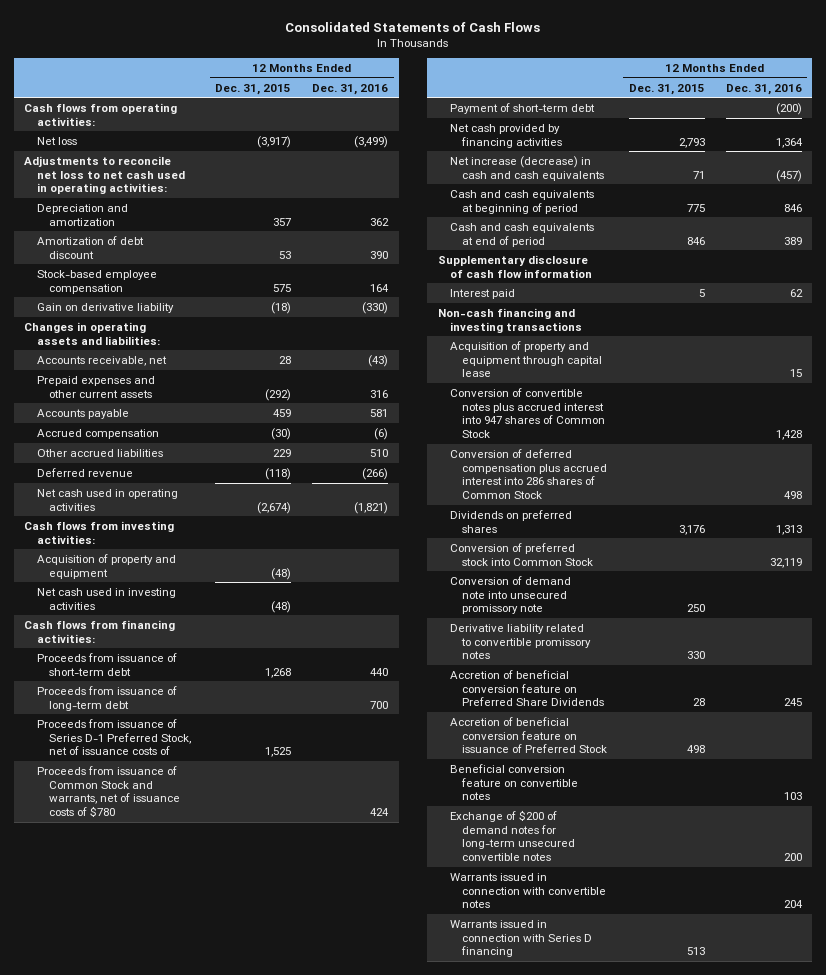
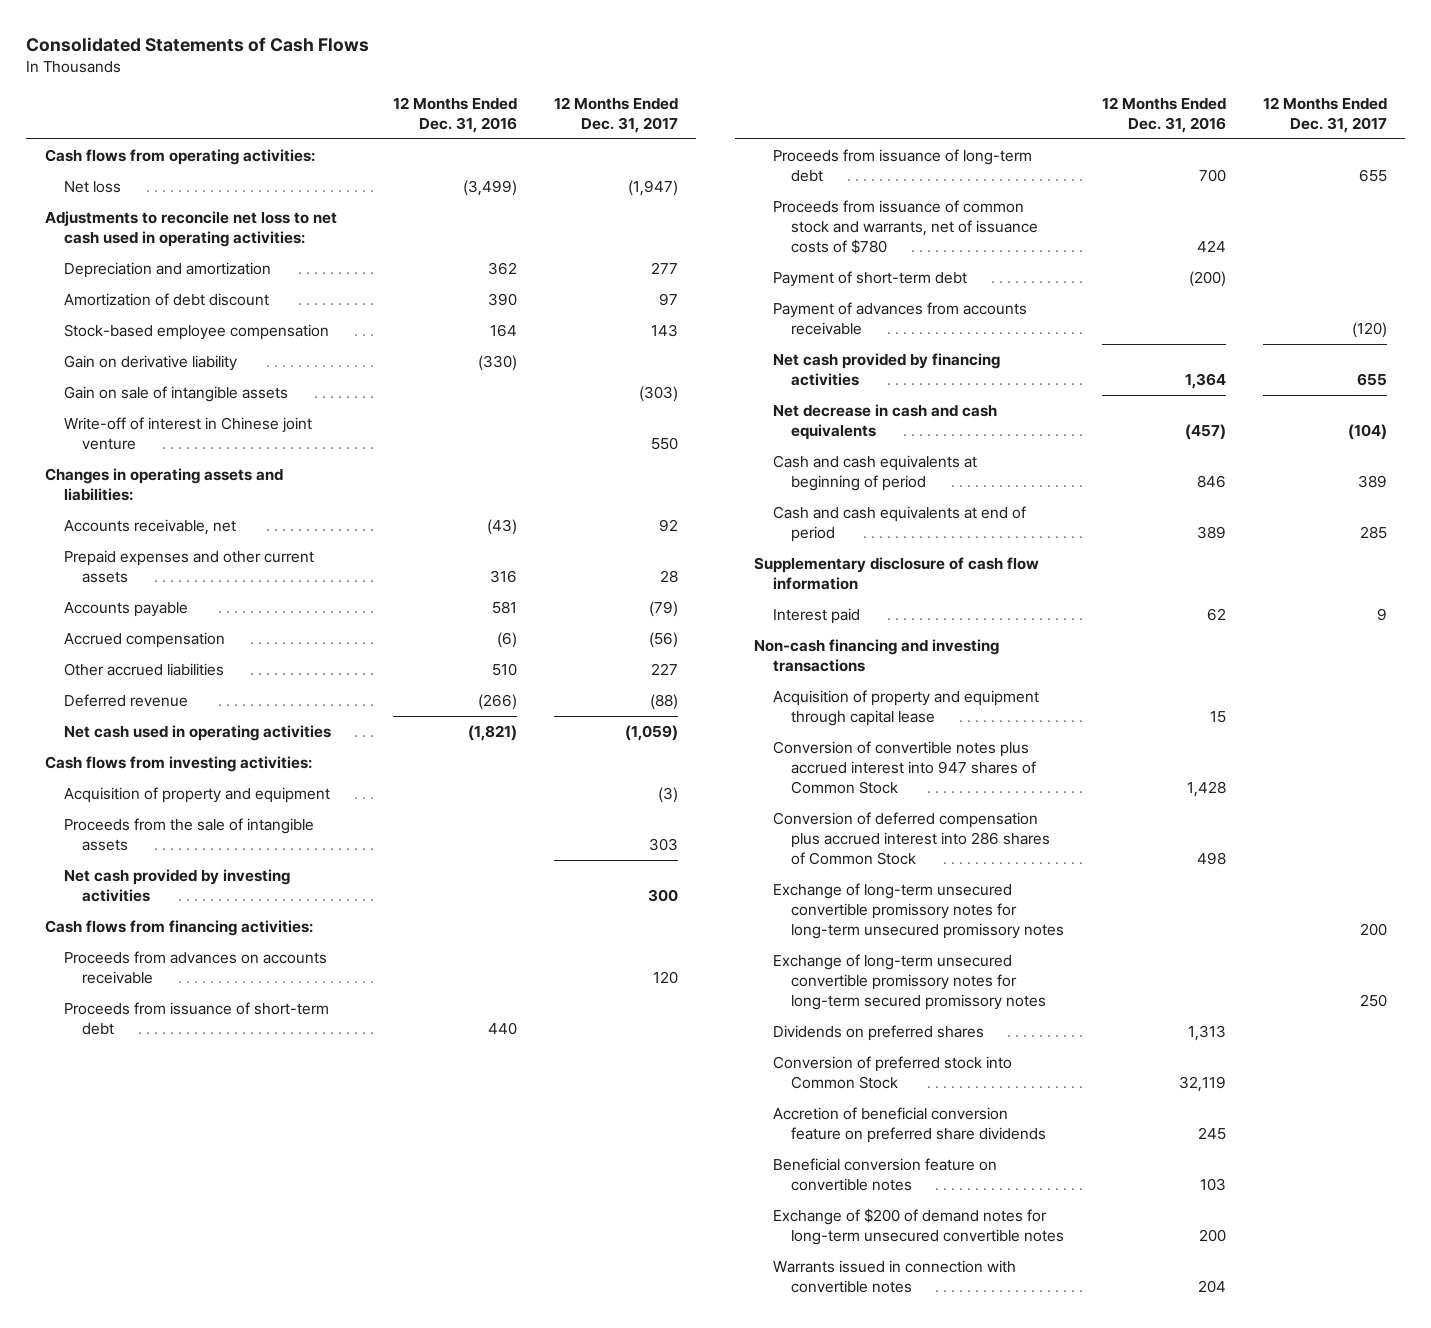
[214,83,291,95] Dec. 31, 2015 -> none
none -> [553,96,678,133] 12 Months Ended Dec. 31, 2017
none -> [63,386,288,403] Gain on sale of intangible assets
none -> [63,417,312,451] Write-off of interest in Chinese joint venture
none -> [63,818,314,852] Proceeds from the sale of intangible assets
[36,587,176,610] Net cash used in investing activities -> [63,869,290,903] Net cash provided by investing activities
none -> [63,951,327,985] Proceeds from advances on accounts receivable
[36,718,191,756] Proceeds from issuance of Series D-1 Preferred Stock, net of issuance costs of -> none
[36,765,180,818] Proceeds from issuance of Common Stock and warrants, net of issuance costs of $780 -> [772,200,1039,255] Proceeds from issuance of common stock and warrants, net of issuance costs of $780
none -> [772,302,1027,336] Payment of advances from accounts receivable
[450,155,605,181] Net increase (decrease) in cash and cash equivalents -> [772,404,997,441] Net decrease in cash and cash equivalents
none -> [772,883,1065,940] Exchange of long-term unsecured convertible promissory notes for long-term unsecured promissory notes
none -> [772,954,1047,1011] Exchange of long-term unsecured convertible promissory notes for long-term secured promissory notes
[450,575,572,615] Conversion of demand note into unsecured promissory note -> none
[450,623,592,660] Derivative liability related to convertible promissory notes -> none
[450,716,608,754] Accretion of beneficial conversion feature on issuance of Preferred Stock -> none
[450,669,605,707] Accretion of beneficial conversion feature on Preferred Share Dividends -> [772,1107,1047,1144] Accretion of beneficial conversion feature on preferred share dividends
[450,919,593,958] Warrants issued in connection with Series D financing -> none

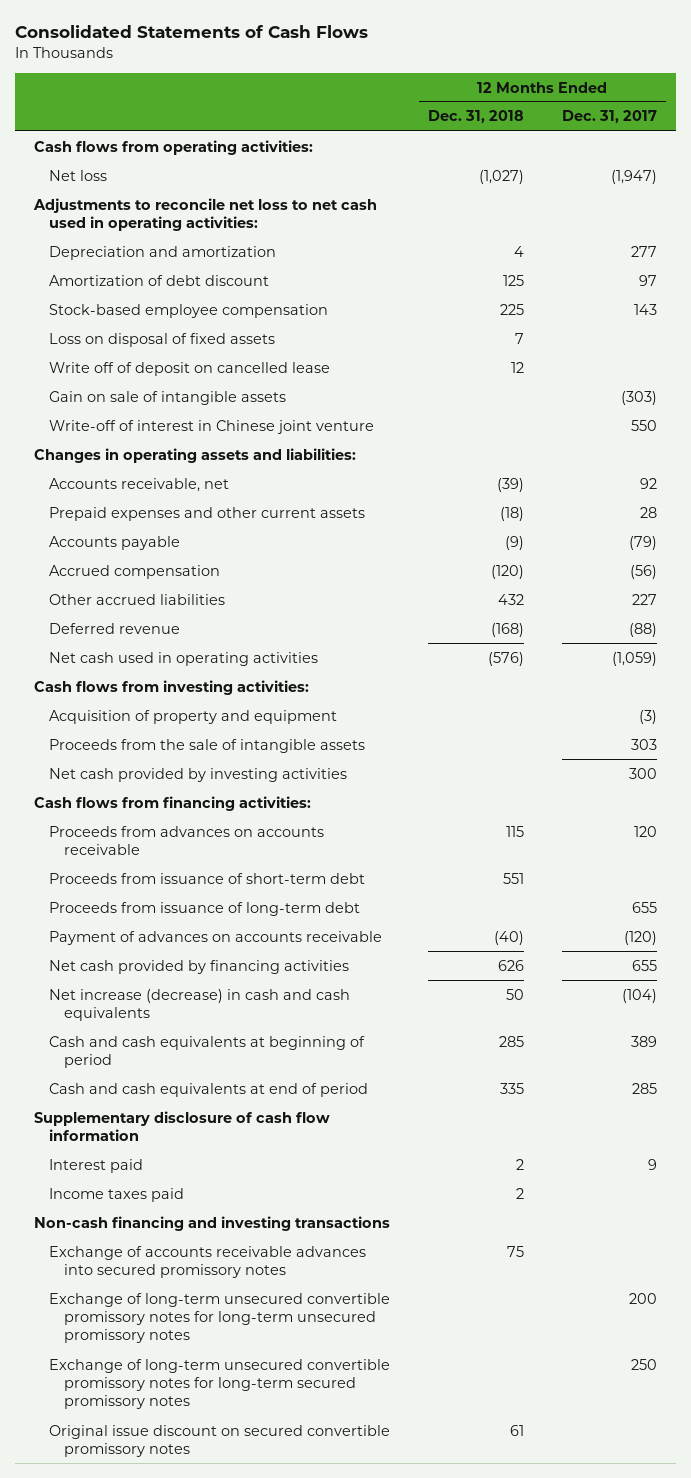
[392,96,517,133] 12 Months Ended Dec. 31, 2016 -> none
none -> [427,110,524,124] Dec. 31, 2018
[63,355,237,372] Gain on derivative liability -> none
none -> [49,332,276,347] Loss on disposal of fixed assets
none -> [49,361,331,376] Write off of deposit on cancelled lease
[772,200,1039,255] Proceeds from issuance of common stock and warrants, net of issuance costs of $780 -> none
[772,271,967,288] Payment of short-term debt -> none
[772,302,1027,336] Payment of advances from accounts receivable -> [49,930,383,945] Payment of advances on accounts receivable
[772,404,997,441] Net decrease in cash and cash equivalents -> [49,988,351,1021] Net increase (decrease) in cash and cash equivalents
none -> [49,1187,185,1202] Income taxes paid
[772,690,1039,727] Acquisition of property and equipment through capital lease -> none
[772,741,1037,795] Conversion of convertible notes plus accrued interest into 947 shares of Common Stock -> none
[772,812,1051,866] Conversion of deferred compensation plus accrued interest into 286 shares of Common Stock -> none
none -> [49,1245,367,1278] Exchange of accounts receivable advances into secured promissory notes
[772,1025,984,1042] Dividends on preferred shares -> none
[772,1056,1012,1090] Conversion of preferred stock into Common Stock -> none
[772,1107,1047,1144] Accretion of beneficial conversion feature on preferred share dividends -> none
[772,1158,997,1192] Beneficial conversion feature on convertible notes -> none
[772,1208,1065,1246] Exchange of $200 of demand notes for long-term unsecured convertible notes -> none
[772,1260,1016,1294] Warrants issued in connection with convertible notes -> none
none -> [49,1424,391,1457] Original issue discount on secured convertible promissory notes

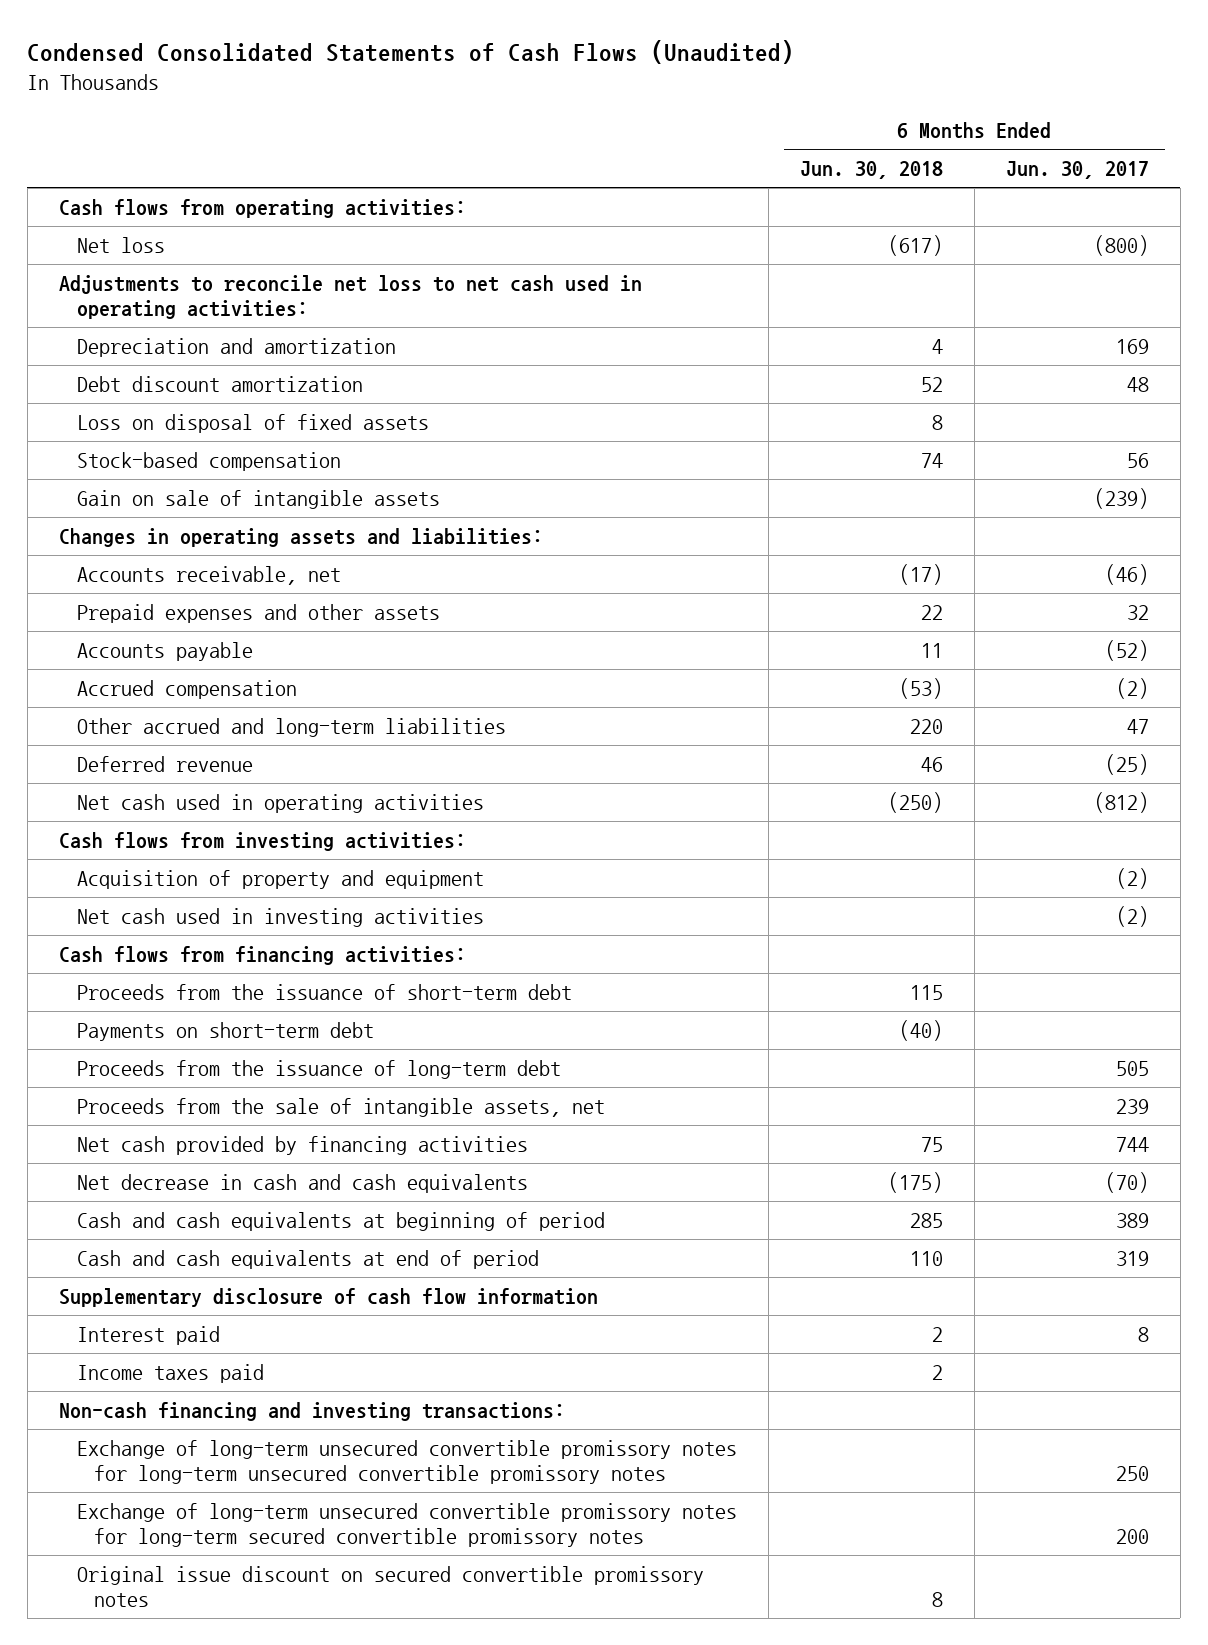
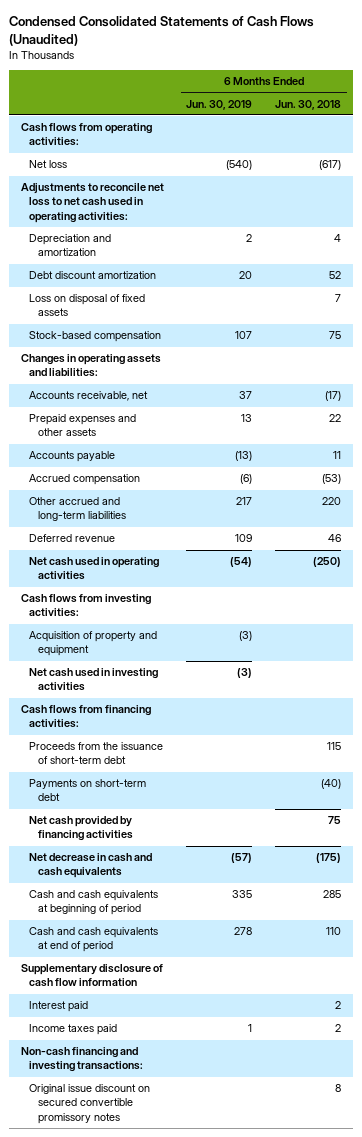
[1005,161,1149,180] Jun. 30, 2017 -> none
none -> [186,99,253,110] Jun. 30, 2019
[76,489,440,509] Gain on sale of intangible assets -> none
[931,414,943,430] 8 -> [335,294,342,303] 7
[920,452,943,468] 74 -> [329,331,342,340] 75
[76,1059,561,1079] Proceeds from the issuance of long-term debt -> none
[76,1097,605,1117] Proceeds from the sale of intangible assets, net -> none
[76,1439,737,1485] Exchange of long-term unsecured convertible promissory notes for long-term unsecured convertible promissory notes -> none
[76,1502,737,1548] Exchange of long-term unsecured convertible promissory notes for long-term secured convertible promissory notes -> none

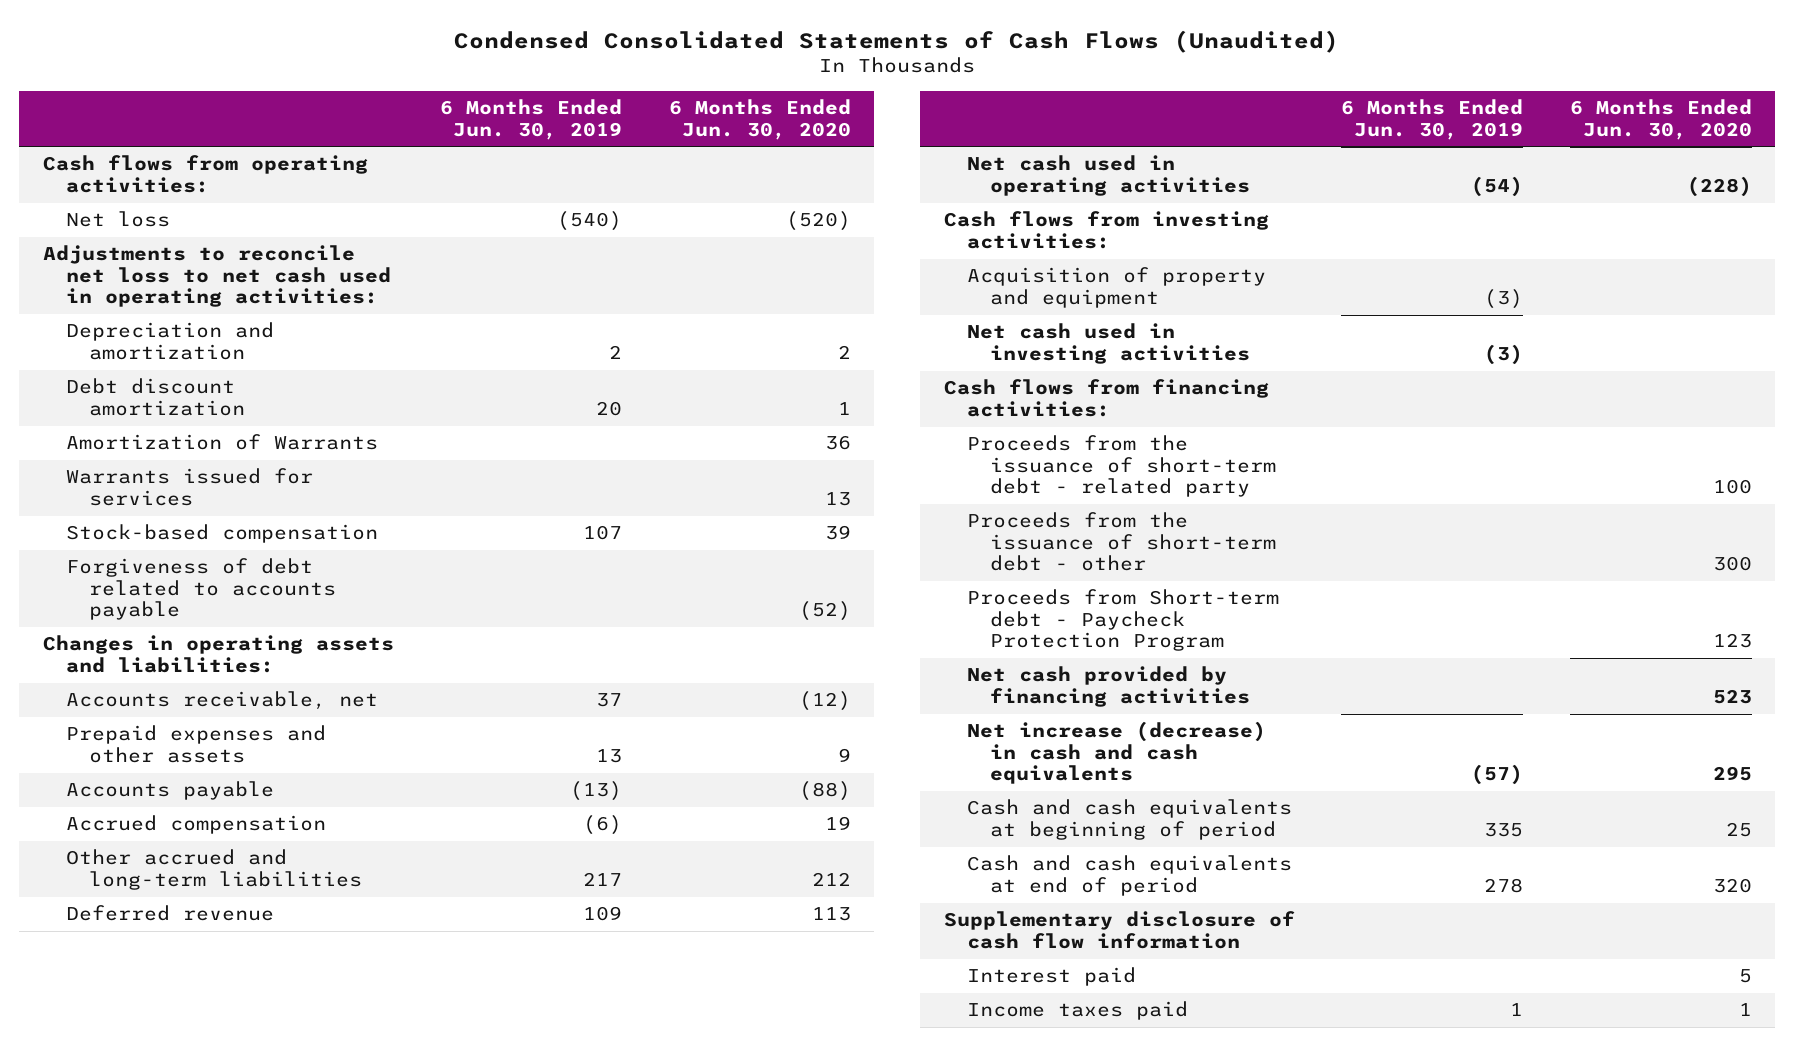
[275,99,342,110] Jun. 30, 2018 -> none
none -> [669,99,852,140] 6 Months Ended Jun. 30, 2020
[29,294,146,317] Loss on disposal of fixed assets -> none
none -> [66,434,379,451] Amortization of Warrants
none -> [66,468,314,506] Warrants issued for services
none -> [66,558,337,621] Forgiveness of debt related to accounts payable
[29,779,147,802] Payments on short-term debt -> none
[29,742,164,765] Proceeds from the issuance of short-term debt -> [966,435,1277,498] Proceeds from the issuance of short-term debt - related party
none -> [966,512,1277,572] Proceeds from the issuance of short-term debt - other
none -> [966,589,1279,652] Proceeds from Short-term debt - Paycheck Protection Program
[29,853,153,879] Net decrease in cash and cash equivalents -> [966,721,1266,785] Net increase (decrease) in cash and cash equivalents
[20,1047,144,1073] Non-cash financing and investing transactions: -> none
[29,1084,151,1124] Original issue discount on secured convertible promissory notes -> none

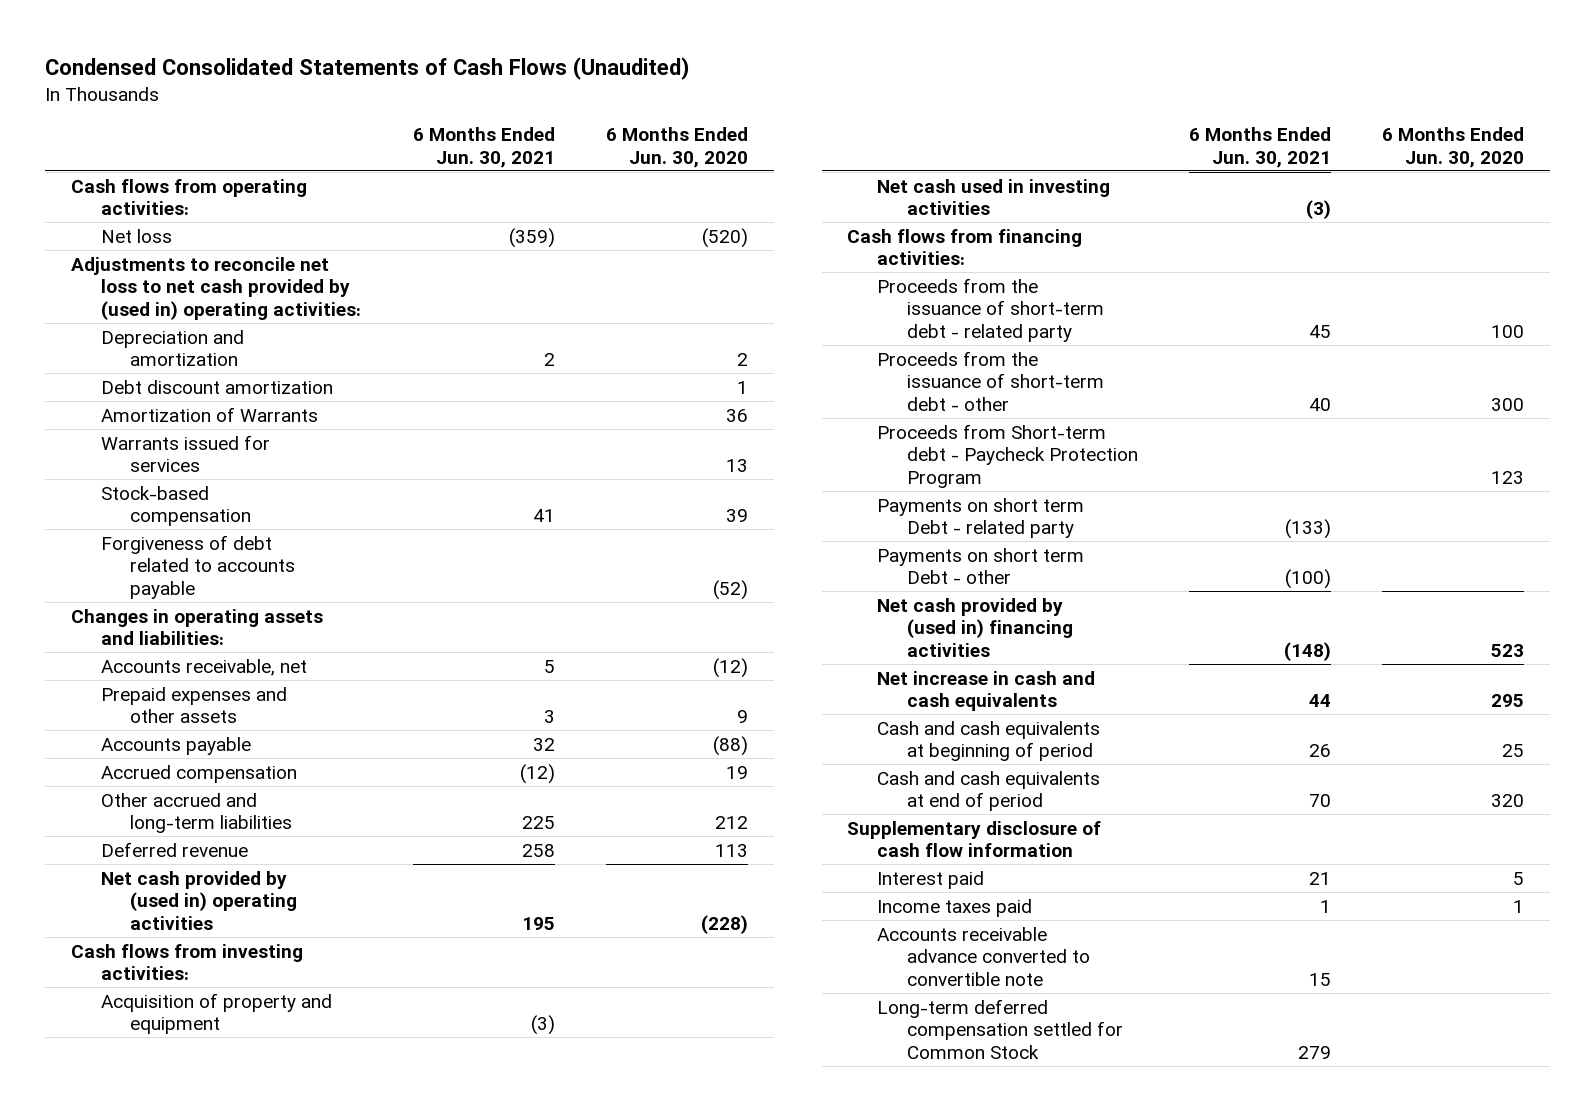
[440,99,623,140] 6 Months Ended Jun. 30, 2019 -> none
none -> [412,127,555,168] 6 Months Ended Jun. 30, 2021
[42,245,392,308] Adjustments to reconcile net loss to net cash used in operating activities: -> [71,256,361,320] Adjustments to reconcile net loss to net cash provided by (used in) operating activities:
[966,155,1251,196] Net cash used in operating activities -> [100,870,298,930] Net cash provided by (used in) operating activities
none -> [877,497,1085,539] Payments on short term Debt - related party
none -> [877,547,1085,585] Payments on short term Debt - other
[966,666,1251,707] Net cash provided by financing activities -> [877,597,1073,657] Net cash provided by (used in) financing activities
[966,721,1266,785] Net increase (decrease) in cash and cash equivalents -> [877,670,1096,712] Net increase in cash and cash equivalents
none -> [877,926,1090,986] Accounts receivable advance converted to convertible note
none -> [877,998,1123,1059] Long-term deferred compensation settled for Common Stock

